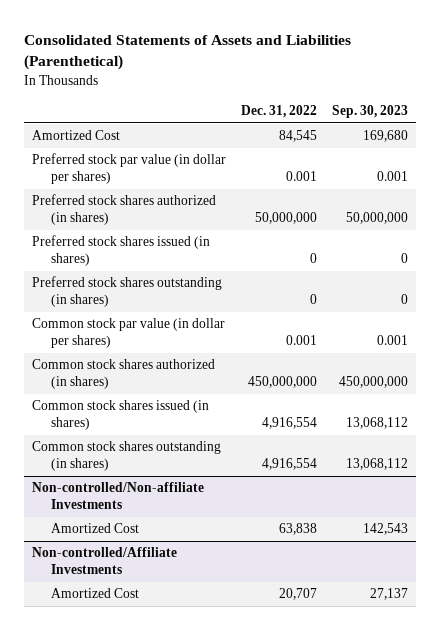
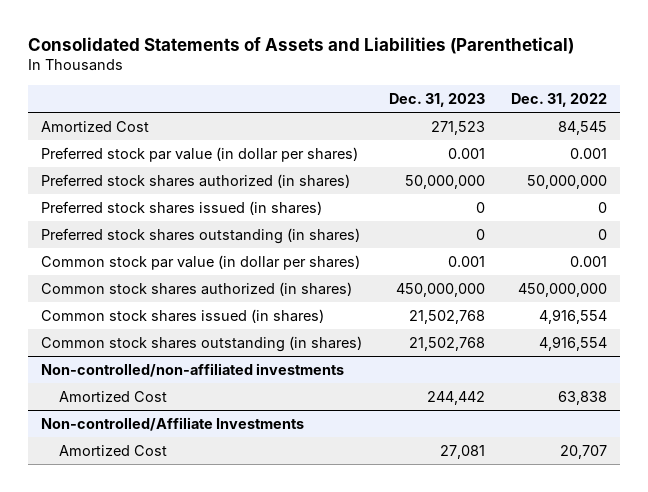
[332,105,409,119] Sep. 30, 2023 -> none
none -> [388,93,485,108] Dec. 31, 2023
[31,482,204,510] Non-controlled/Non-affiliate Investments -> [41,362,345,377] Non-controlled/non-affiliated investments

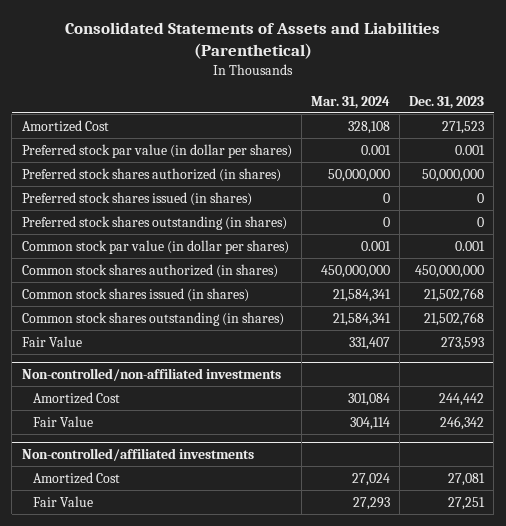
[511,93,608,108] Dec. 31, 2022 -> none
none -> [310,95,390,109] Mar. 31, 2024
none -> [21,335,82,347] Fair Value
none -> [33,415,94,427] Fair Value
[41,416,305,431] Non-controlled/Affiliate Investments -> [21,448,254,462] Non-controlled/affiliated investments
none -> [33,495,94,507] Fair Value

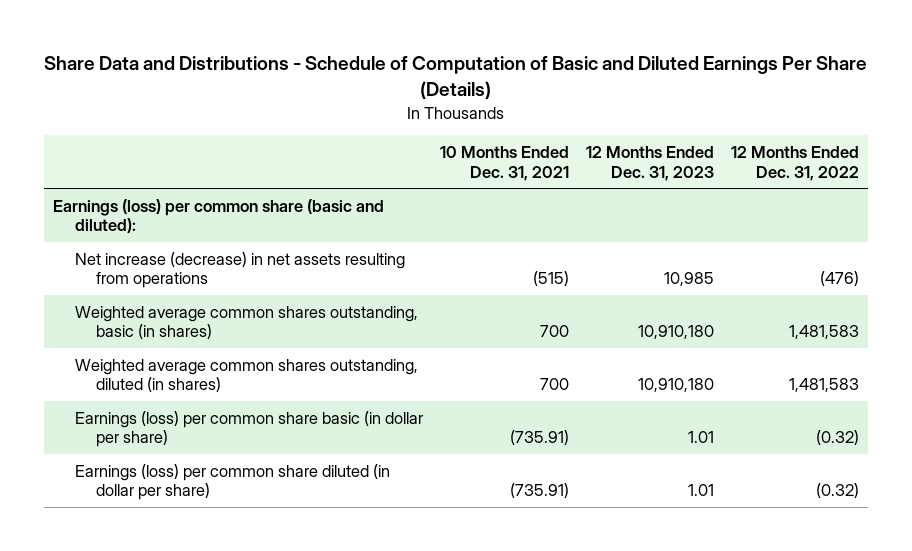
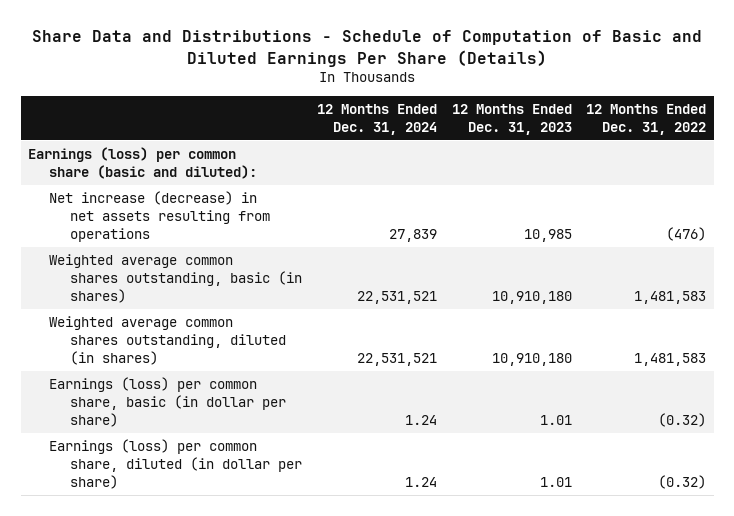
[439,145,569,181] 10 Months Ended Dec. 31, 2021 -> none
none -> [317,104,438,136] 12 Months Ended Dec. 31, 2024
[74,410,423,448] Earnings (loss) per common share basic (in dollar per share) -> [49,376,287,427] Earnings (loss) per common share, basic (in dollar per share)
[74,463,390,501] Earnings (loss) per common share diluted (in dollar per share) -> [49,438,303,489] Earnings (loss) per common share, diluted (in dollar per share)

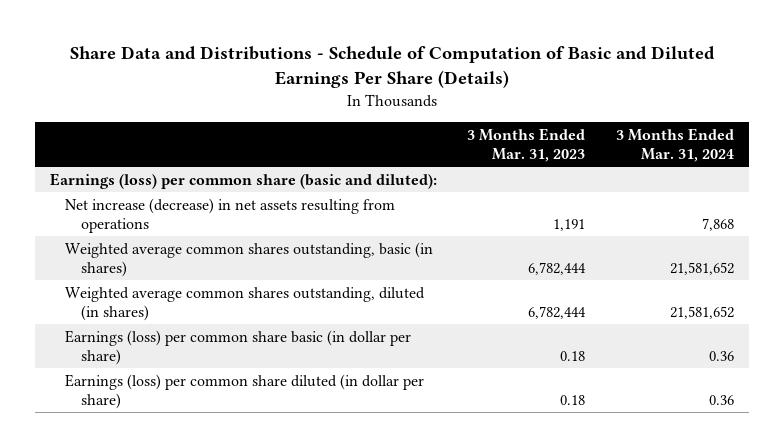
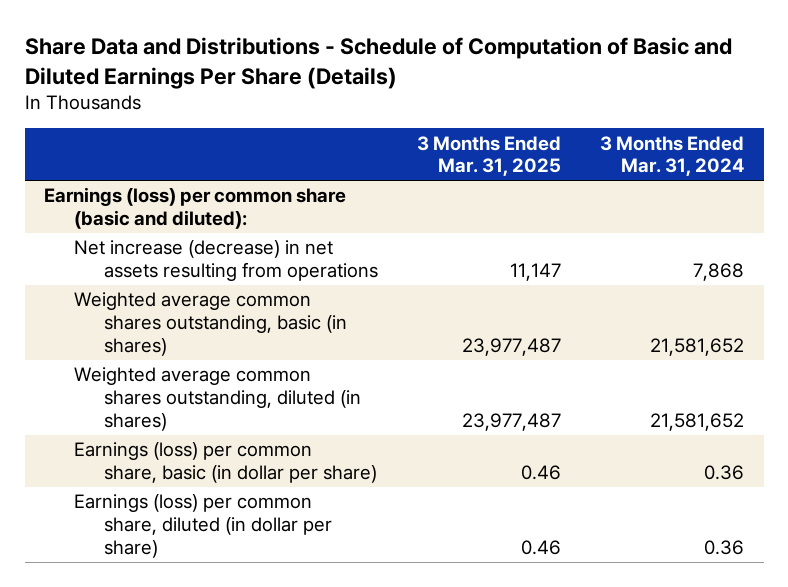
[467,127,586,163] 3 Months Ended Mar. 31, 2023 -> none
none -> [417,135,562,177] 3 Months Ended Mar. 31, 2025
[65,329,412,365] Earnings (loss) per common share basic (in dollar per share) -> [74,442,378,484] Earnings (loss) per common share, basic (in dollar per share)
[65,373,425,409] Earnings (loss) per common share diluted (in dollar per share) -> [74,494,333,558] Earnings (loss) per common share, diluted (in dollar per share)

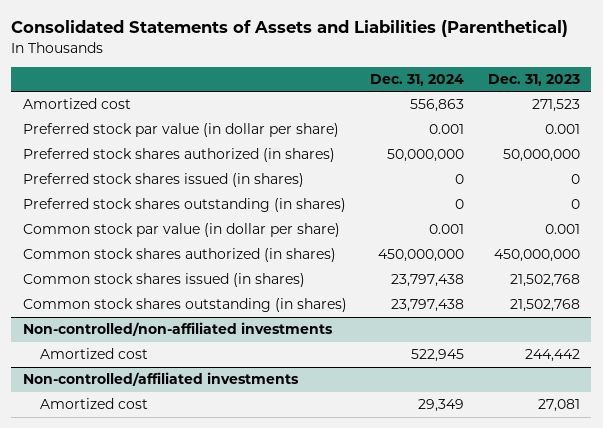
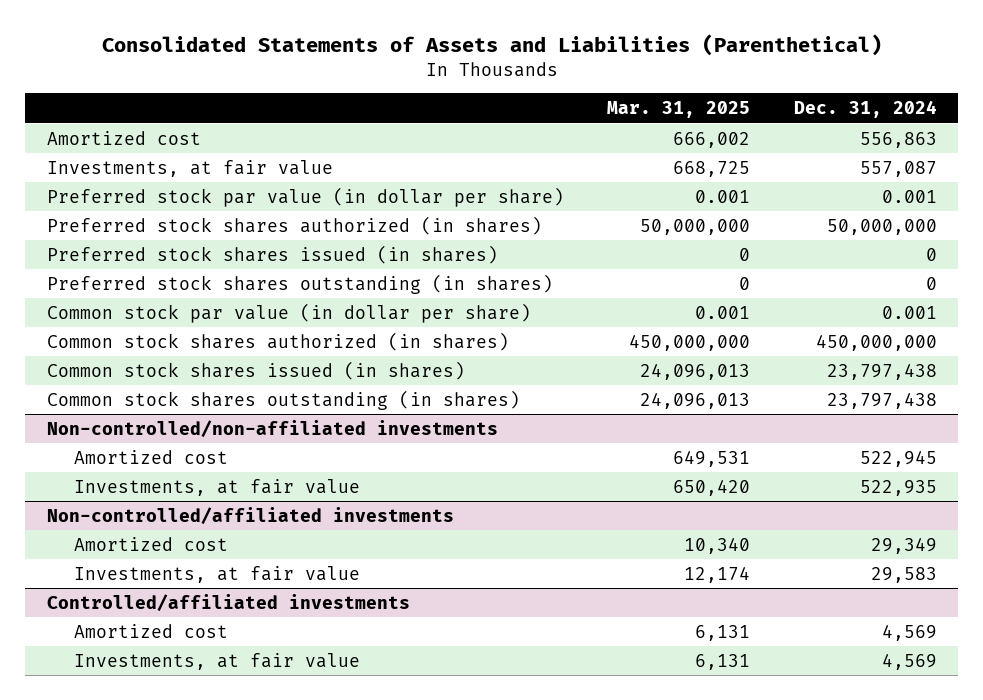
[487,74,580,87] Dec. 31, 2023 -> none
none -> [607,101,751,119] Mar. 31, 2025
none -> [46,159,333,177] Investments, at fair value
none -> [74,478,361,496] Investments, at fair value
none -> [74,565,361,583] Investments, at fair value
none -> [46,593,410,612] Controlled/affiliated investments
none -> [74,623,229,638] Amortized cost
none -> [74,652,361,670] Investments, at fair value

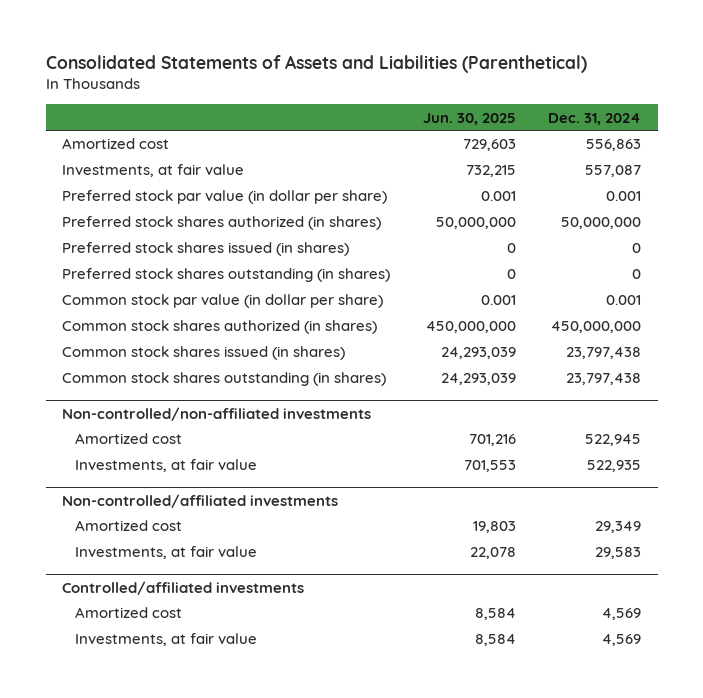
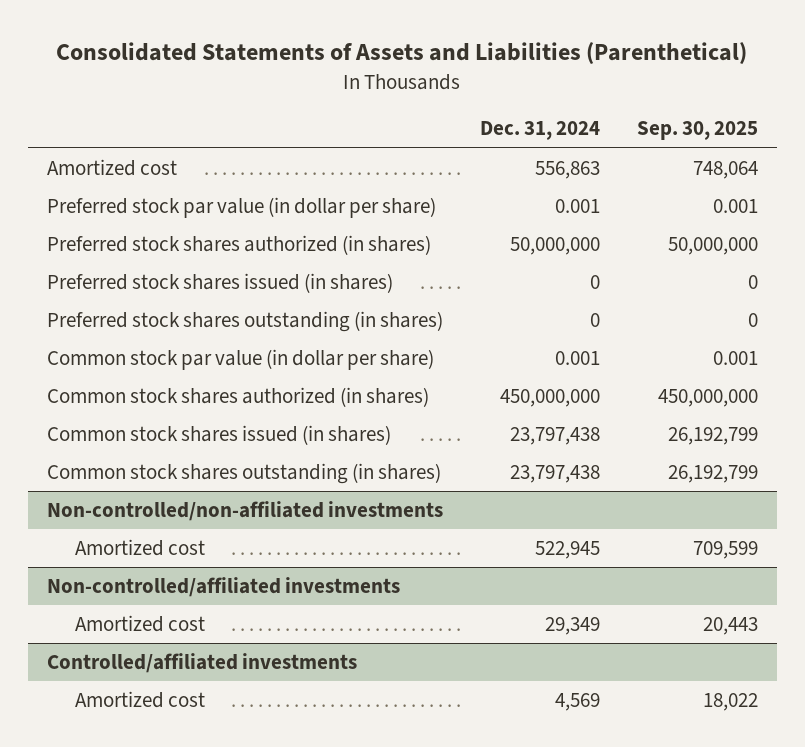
[422,112,516,125] Jun. 30, 2025 -> none
none -> [637,121,759,141] Sep. 30, 2025
[61,164,244,178] Investments, at fair value -> none
[75,459,258,473] Investments, at fair value -> none
[75,546,258,560] Investments, at fair value -> none
[75,633,258,647] Investments, at fair value -> none

